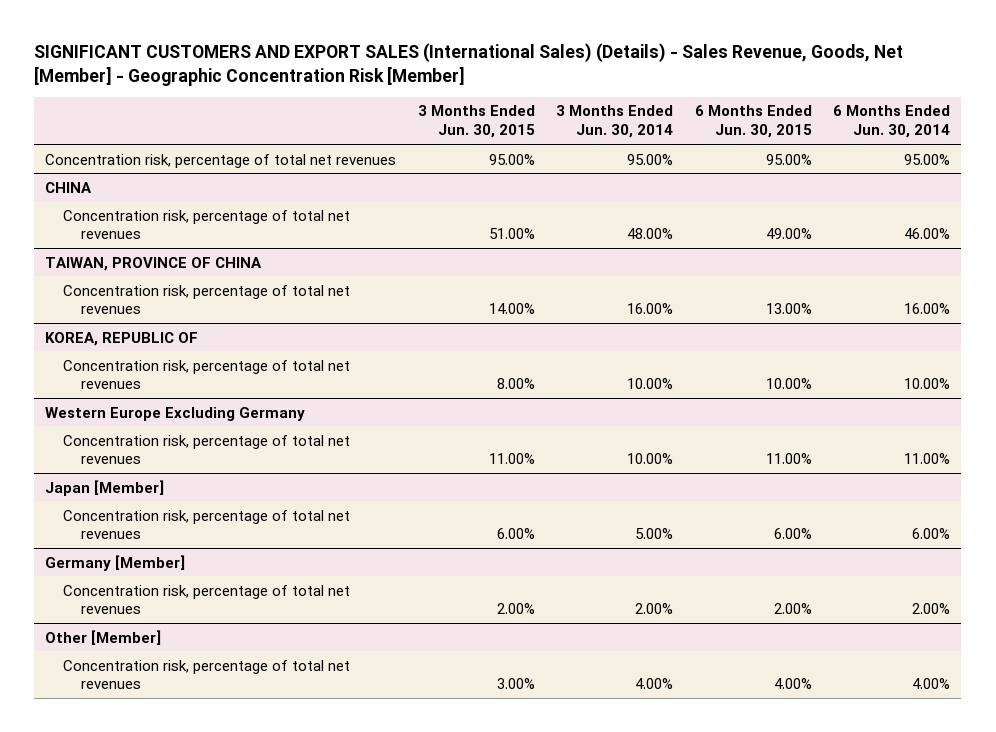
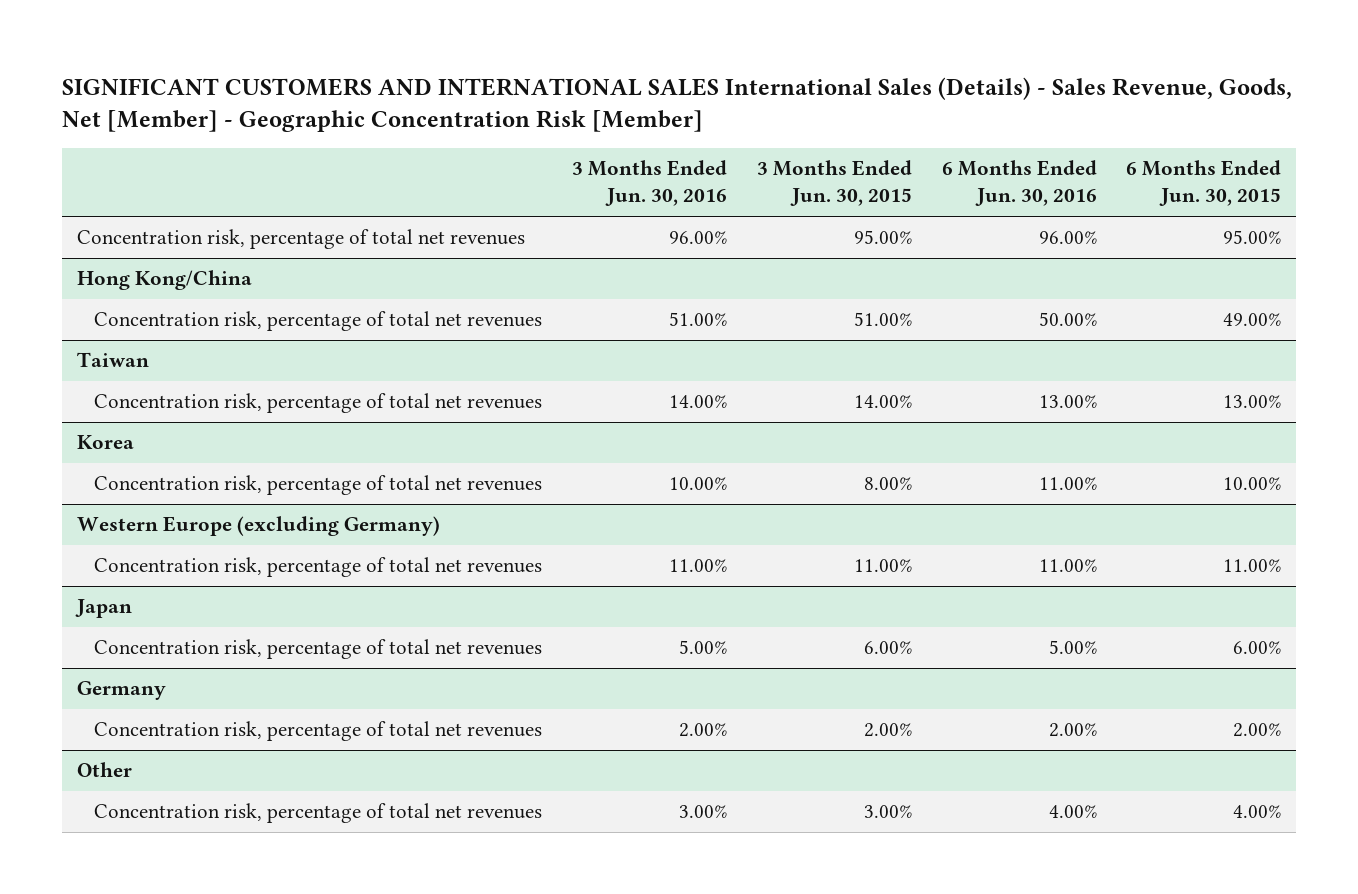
[34,43,904,86] SIGNIFICANT CUSTOMERS AND EXPORT SALES (International Sales) (Details) - Sales Revenue, Goods, Net [Member] - Geographic Concentration Risk [Member] -> [62,76,1293,133] SIGNIFICANT CUSTOMERS AND INTERNATIONAL SALES International Sales (Details) - Sales Revenue, Goods, Net [Member] - Geographic Concentration Risk [Member]
[556,105,674,139] 3 Months Ended Jun. 30, 2014 -> none
[833,105,951,139] 6 Months Ended Jun. 30, 2014 -> none
none -> [572,160,728,207] 3 Months Ended Jun. 30, 2016
none -> [941,160,1097,207] 6 Months Ended Jun. 30, 2016
[45,181,93,193] CHINA -> [77,270,253,291] Hong Kong/China
[45,256,263,271] TAIWAN, PROVINCE OF CHINA -> [77,352,150,368] Taiwan
[45,331,199,346] KOREA, REPUBLIC OF -> [77,435,135,450] Korea
[45,406,306,421] Western Europe Excluding Germany -> [77,516,441,537] Western Europe (excluding Germany)
[45,479,165,496] Japan [Member] -> [75,599,133,619] Japan
[45,554,186,571] Germany [Member] -> [77,681,167,701] Germany
[45,629,162,645] Other [Member] -> [77,762,133,778] Other

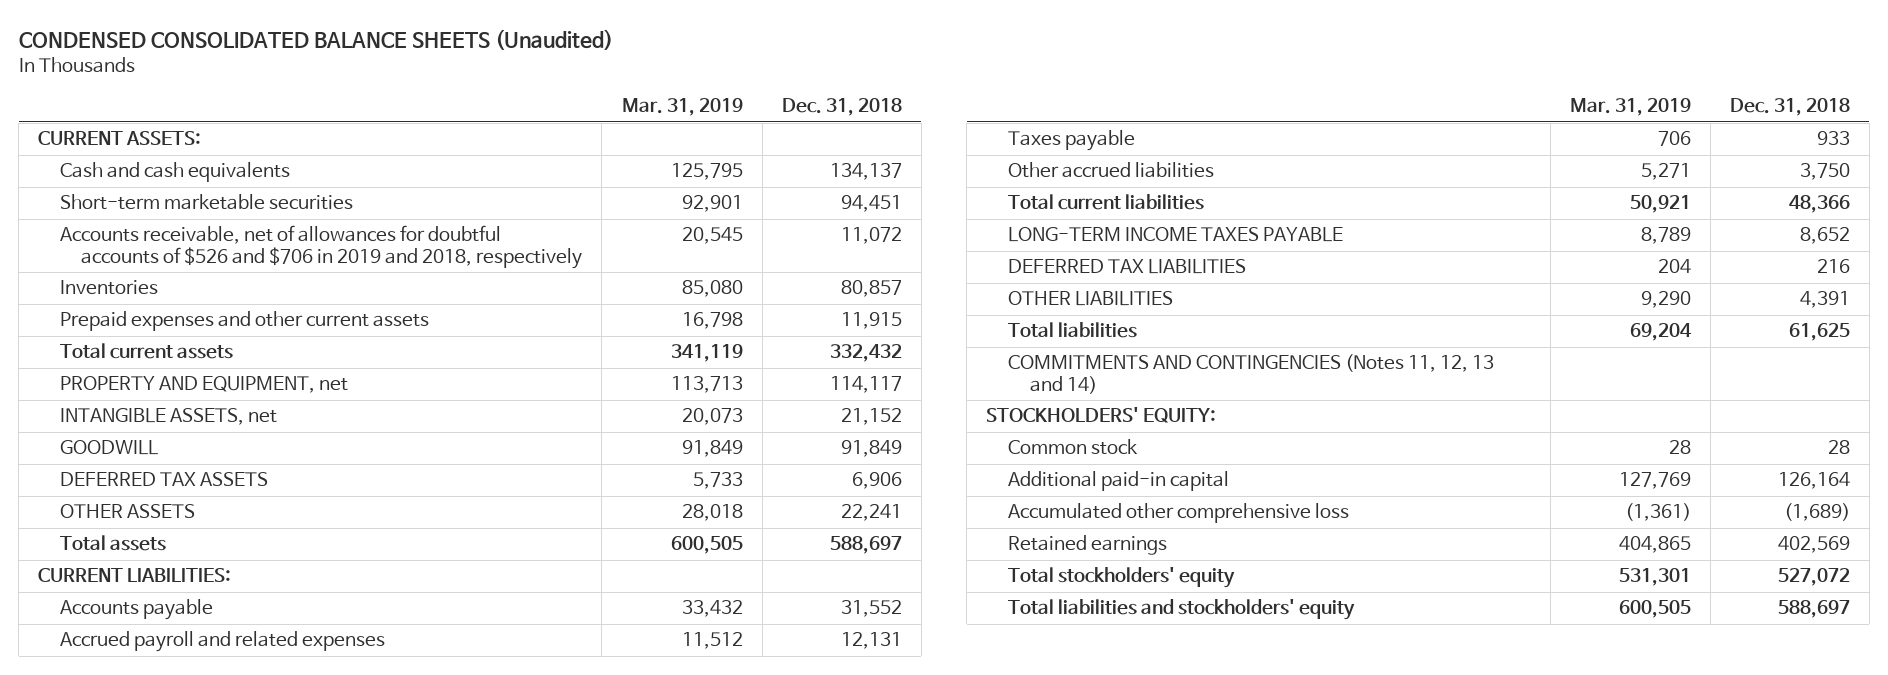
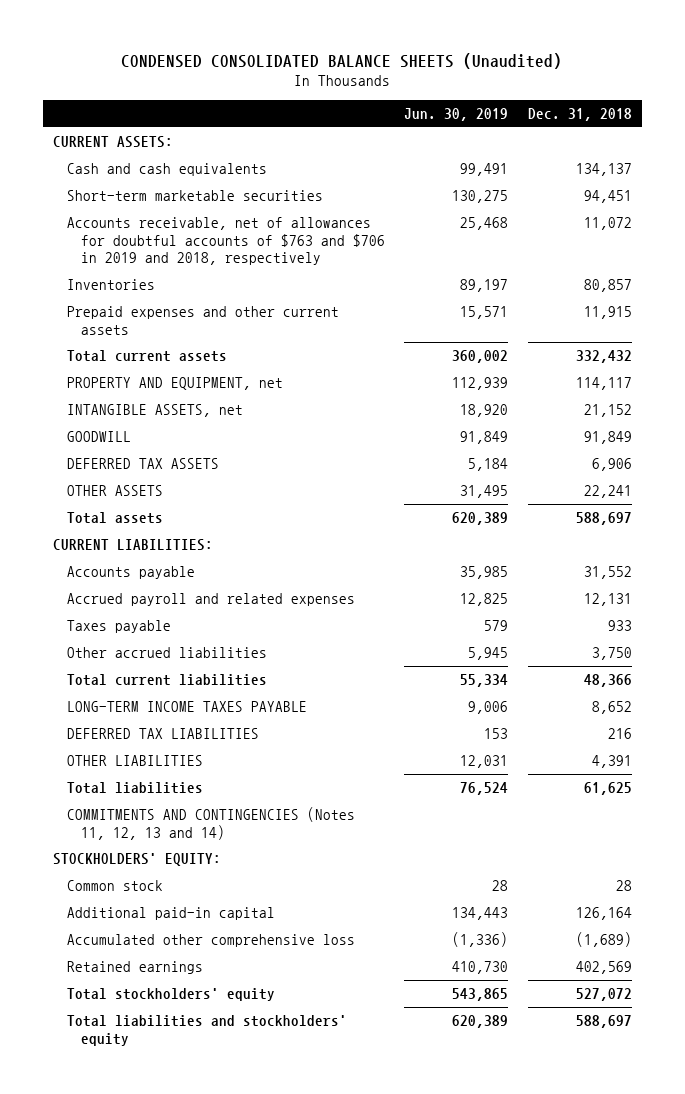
[621,98,743,117] Mar. 31, 2019 -> none
none -> [404,107,509,121] Jun. 30, 2019
[59,225,583,269] Accounts receivable, net of allowances for doubtful accounts of $526 and $706 in 2019 and 2018, respectively -> [66,217,385,266] Accounts receivable, net of allowances for doubtful accounts of $763 and $706 in 2019 and 2018, respectively

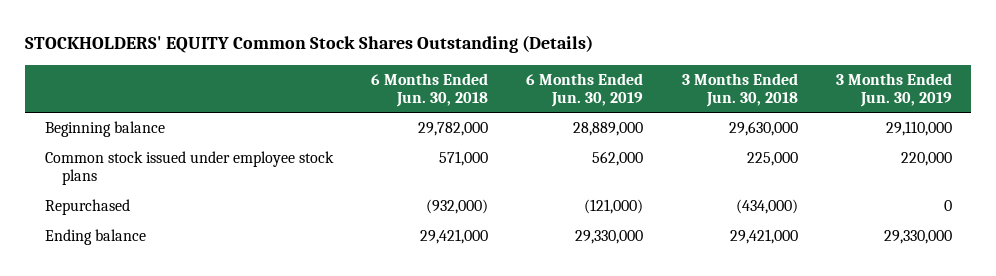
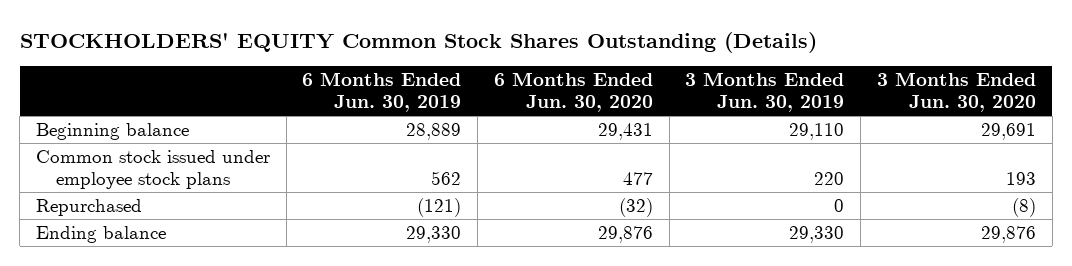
[370,73,488,107] 6 Months Ended Jun. 30, 2018 -> none
[681,73,798,107] 3 Months Ended Jun. 30, 2018 -> none
none -> [493,72,653,113] 6 Months Ended Jun. 30, 2020
none -> [876,72,1036,113] 3 Months Ended Jun. 30, 2020
[573,122,644,137] 28,889,000 -> [406,122,462,140] 28,889
[885,121,952,137] 29,110,000 -> [789,122,845,140] 29,110
[592,151,644,167] 562,000 -> [431,170,462,185] 562
[900,152,952,167] 220,000 -> [814,171,845,185] 220
[584,199,644,215] (121,000) -> [417,197,462,217] (121)
[575,230,644,245] 29,330,000 -> [406,225,462,243] 29,330
[883,230,952,245] 29,330,000 -> [789,225,845,243] 29,330

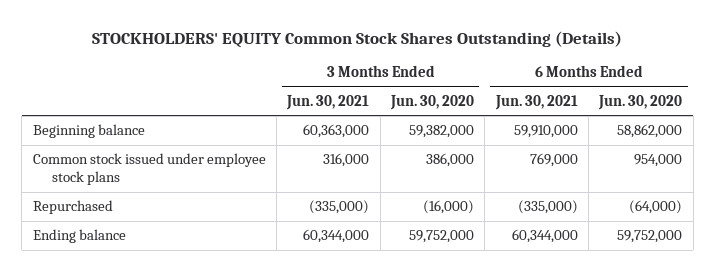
[302,72,462,113] 6 Months Ended Jun. 30, 2019 -> none
[685,72,845,113] 3 Months Ended Jun. 30, 2019 -> none
none -> [286,94,370,110] Jun. 30, 2021
none -> [494,94,578,110] Jun. 30, 2021
[597,122,653,140] 29,431 -> [617,124,683,139] 58,862,000
[980,122,1036,140] 29,691 -> [408,125,474,139] 59,382,000
[622,171,653,185] 477 -> [634,154,683,168] 954,000
[1005,171,1036,185] 193 -> [425,153,474,168] 386,000
[618,197,653,217] (32) -> [629,200,683,215] (64,000)
[1011,197,1036,217] (8) -> [422,200,474,215] (16,000)
[597,225,653,243] 29,876 -> [617,230,683,244] 59,752,000
[980,225,1036,243] 29,876 -> [408,230,474,244] 59,752,000

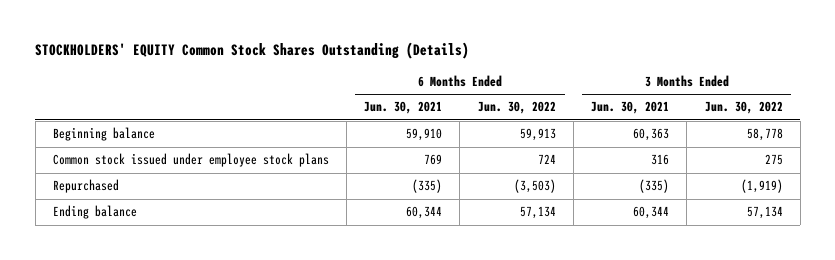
[389,94,474,110] Jun. 30, 2020 -> none
[598,94,683,110] Jun. 30, 2020 -> none
none -> [477,101,556,115] Jun. 30, 2022
none -> [704,101,783,115] Jun. 30, 2022
[303,124,370,139] 60,363,000 -> [633,128,670,142] 60,363
[513,125,578,139] 59,910,000 -> [406,128,443,142] 59,910
[323,153,370,168] 316,000 -> [651,154,670,166] 316
[529,153,578,168] 769,000 -> [424,154,443,166] 769
[309,200,370,215] (335,000) -> [639,179,670,194] (335)
[517,200,578,215] (335,000) -> [412,179,443,194] (335)
[303,229,370,244] 60,344,000 -> [633,206,670,220] 60,344
[511,229,578,244] 60,344,000 -> [406,206,443,220] 60,344

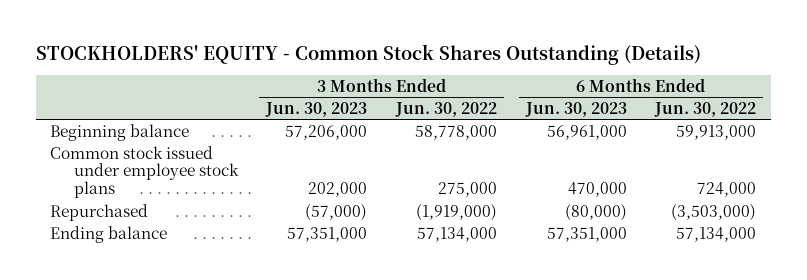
[35,42,470,60] STOCKHOLDERS' EQUITY Common Stock Shares Outstanding (Details) -> [36,44,702,66] STOCKHOLDERS' EQUITY - Common Stock Shares Outstanding (Details)
[364,101,443,115] Jun. 30, 2021 -> none
[591,101,670,115] Jun. 30, 2021 -> none
none -> [265,101,368,117] Jun. 30, 2023
none -> [524,101,627,117] Jun. 30, 2023
[519,128,556,142] 59,913 -> [676,124,757,140] 59,913,000
[746,128,783,142] 58,778 -> [415,124,498,140] 58,778,000
[537,154,556,165] 724 -> [697,182,757,198] 724,000
[764,154,783,166] 275 -> [438,182,498,198] 275,000
[513,179,556,194] (3,503) -> [671,203,757,221] (3,503,000)
[740,179,783,194] (1,919) -> [416,203,498,221] (1,919,000)
[519,206,556,220] 57,134 -> [676,226,757,242] 57,134,000
[746,206,783,220] 57,134 -> [417,226,498,242] 57,134,000

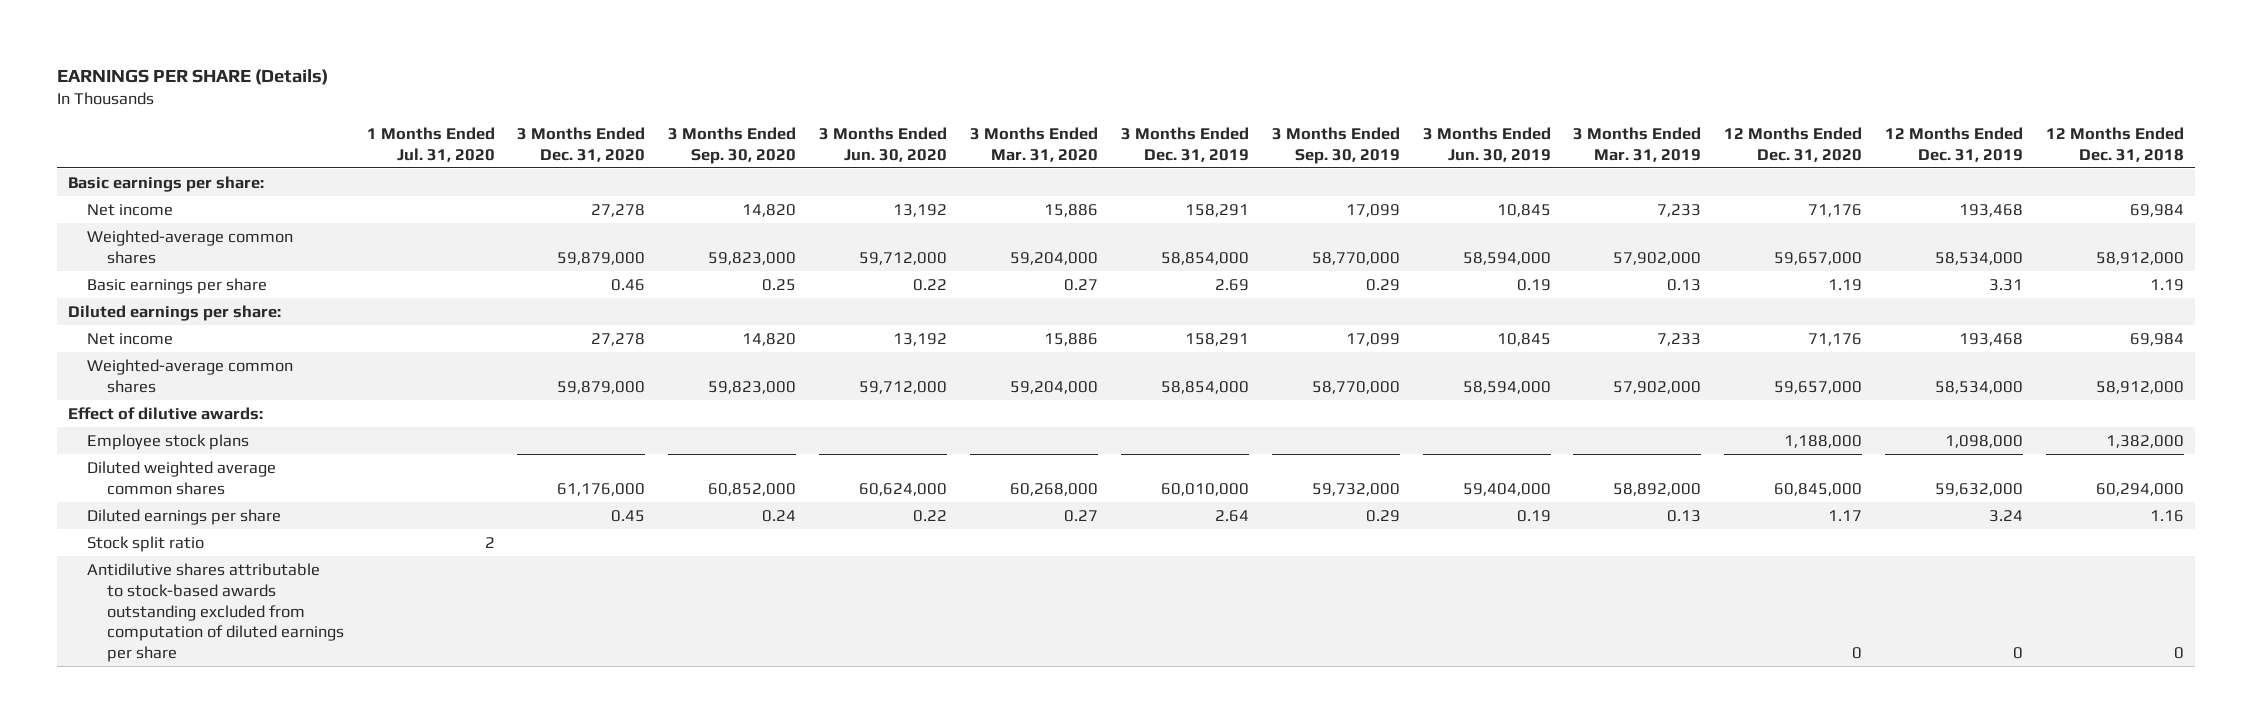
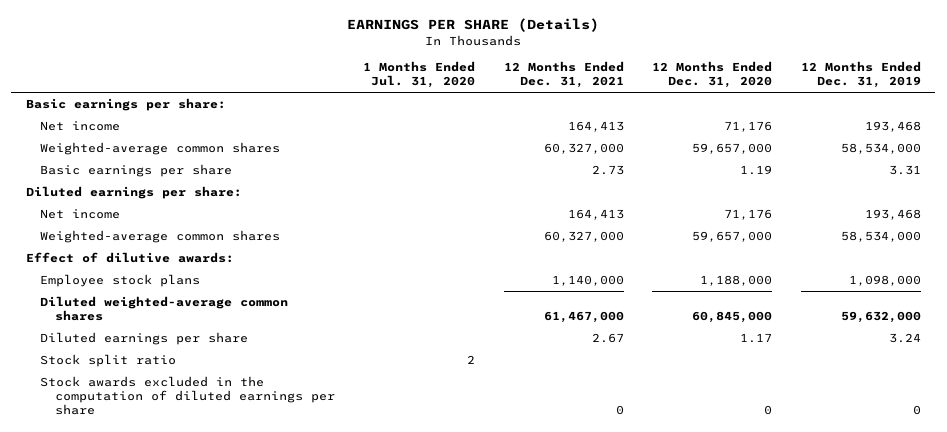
[517,126,646,162] 3 Months Ended Dec. 31, 2020 -> none
[668,126,797,164] 3 Months Ended Sep. 30, 2020 -> none
[819,126,948,162] 3 Months Ended Jun. 30, 2020 -> none
[969,126,1098,162] 3 Months Ended Mar. 31, 2020 -> none
[1120,126,1249,162] 3 Months Ended Dec. 31, 2019 -> none
[1271,126,1400,164] 3 Months Ended Sep. 30, 2019 -> none
[1422,126,1551,162] 3 Months Ended Jun. 30, 2019 -> none
[1573,126,1702,162] 3 Months Ended Mar. 31, 2019 -> none
[2045,126,2184,162] 12 Months Ended Dec. 31, 2018 -> none
none -> [503,61,624,89] 12 Months Ended Dec. 31, 2021
[87,460,277,495] Diluted weighted average common shares -> [40,295,289,322] Diluted weighted-average common shares
[87,562,344,663] Antidilutive shares attributable to stock-based awards outstanding excluded from computation of diluted earnings per share -> [40,375,335,416] Stock awards excluded in the computation of diluted earnings per share

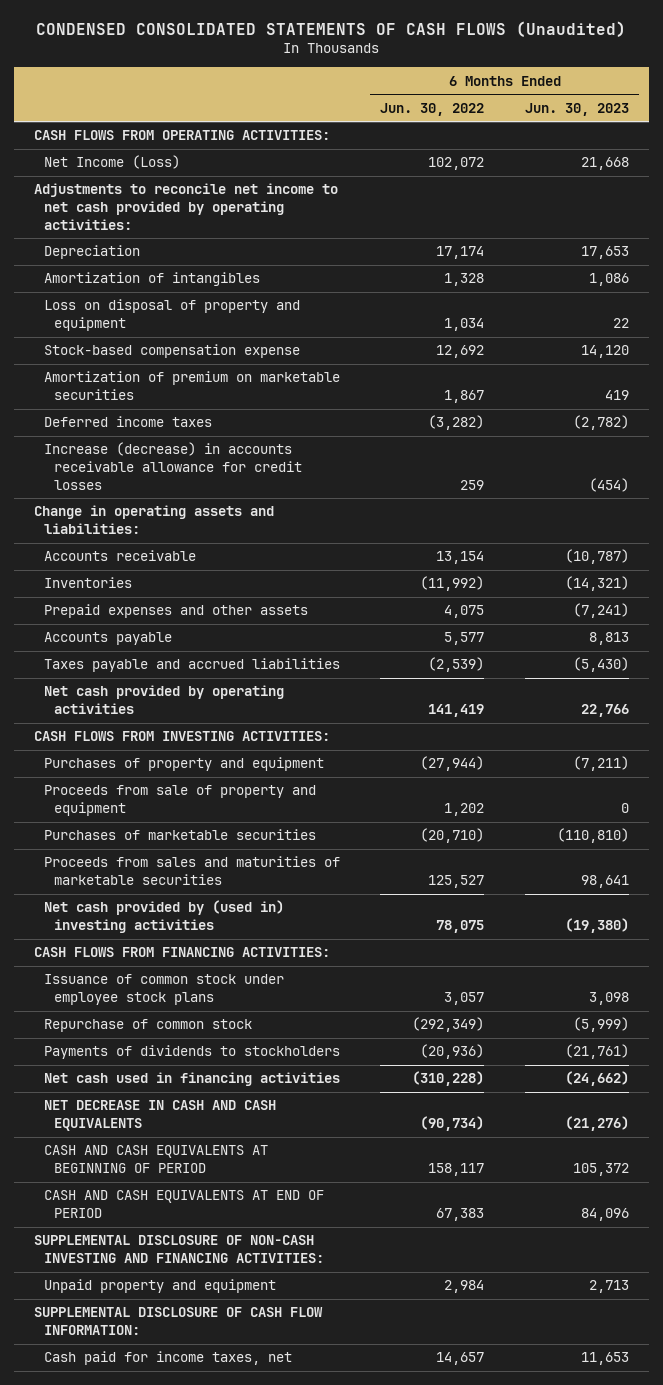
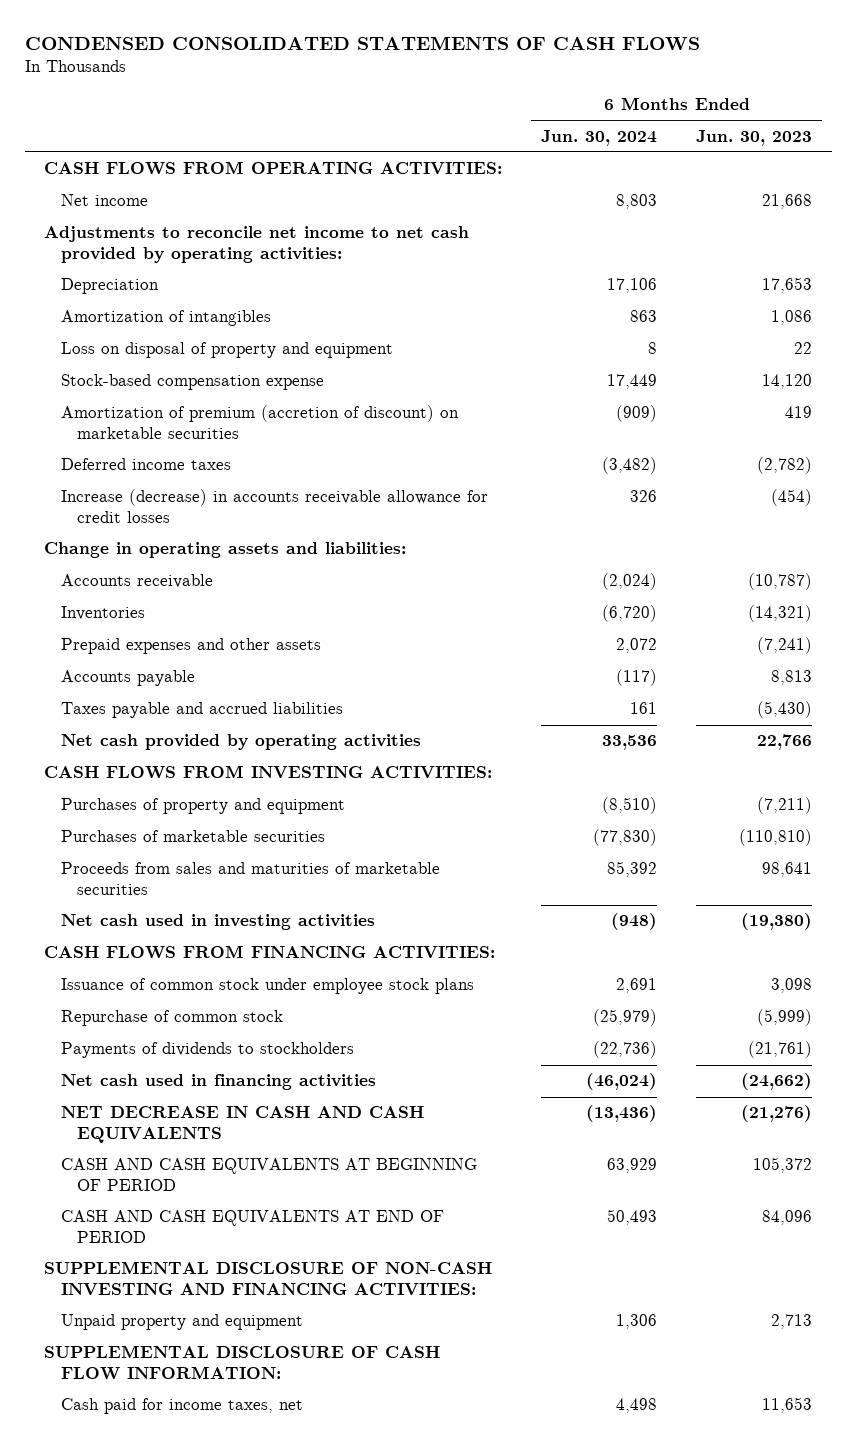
[36,20,627,37] CONDENSED CONSOLIDATED STATEMENTS OF CASH FLOWS (Unaudited) -> [24,36,700,51] CONDENSED CONSOLIDATED STATEMENTS OF CASH FLOWS
[380,102,485,116] Jun. 30, 2022 -> none
none -> [541,129,658,146] Jun. 30, 2024
[43,155,180,170] Net Income (Loss) -> [60,194,148,207] Net income
[43,371,340,401] Amortization of premium on marketable securities -> [60,405,459,439] Amortization of premium (accretion of discount) on marketable securities
[43,785,316,817] Proceeds from sale of property and equipment -> none
[43,900,284,934] Net cash provided by (used in) investing activities -> [60,914,375,931] Net cash used in investing activities

